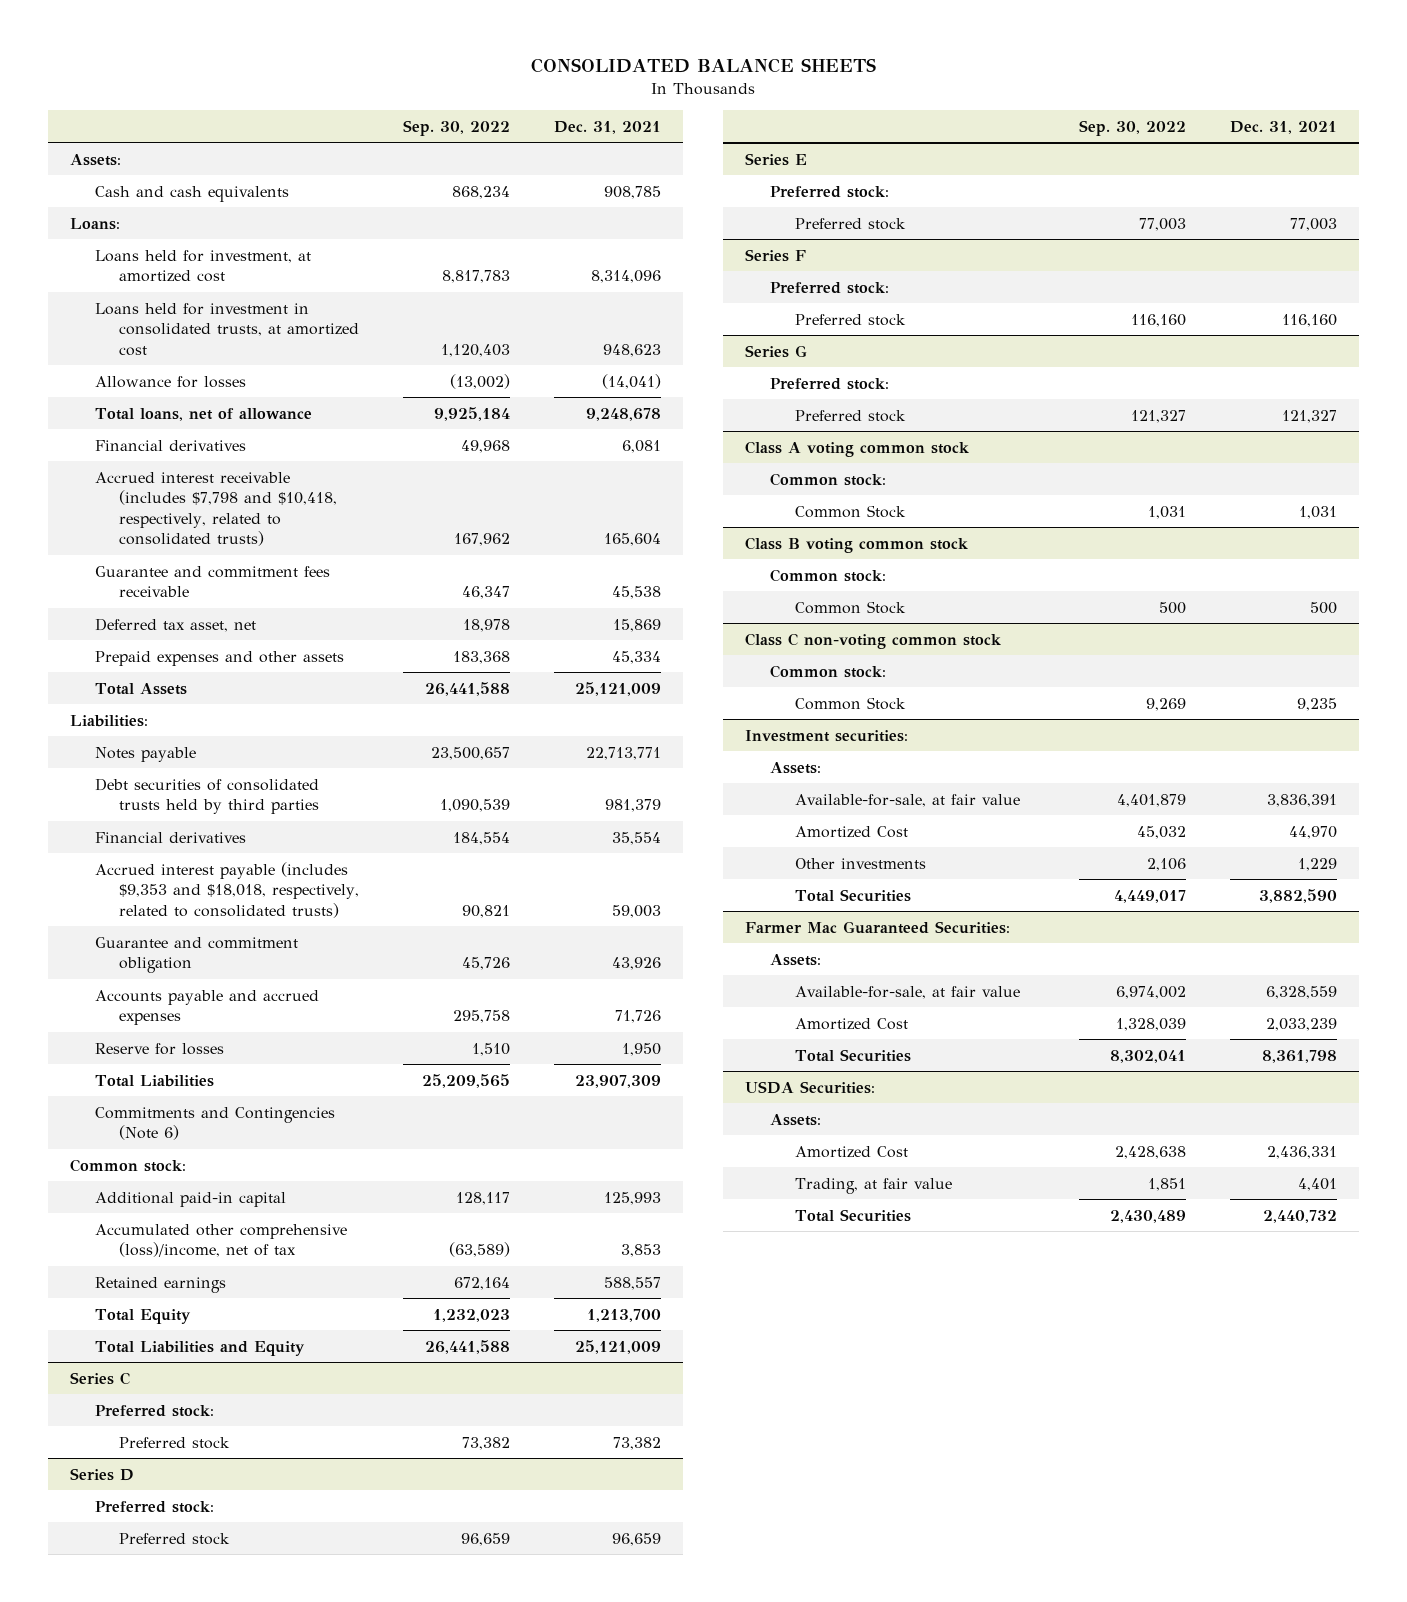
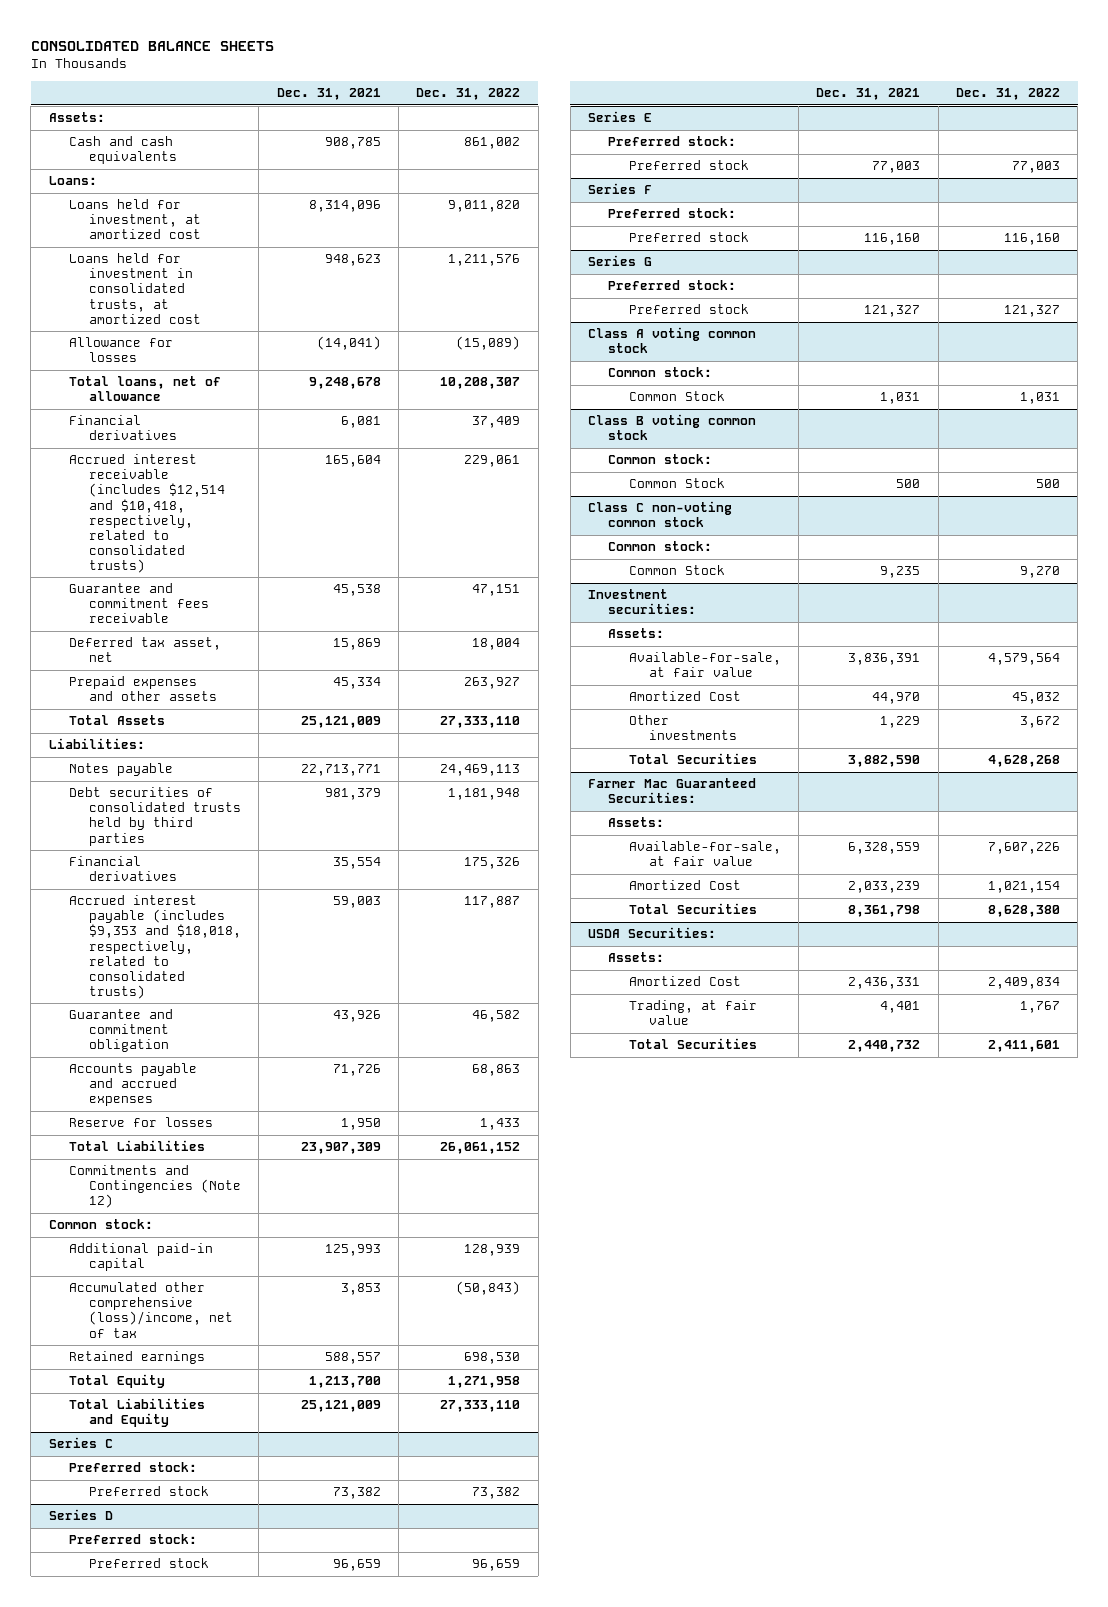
[403,119,511,136] Sep. 30, 2022 -> none
none -> [416,88,521,101] Dec. 31, 2022
[94,471,338,547] Accrued interest receivable (includes $7,798 and $10,418, respectively, related to consolidated trusts) -> [68,454,226,573] Accrued interest receivable (includes $12,514 and $10,418, respectively, related to consolidated trusts)
[94,1106,335,1141] Commitments and Contingencies (Note 6) -> [68,1165,242,1209] Commitments and Contingencies (Note 12)

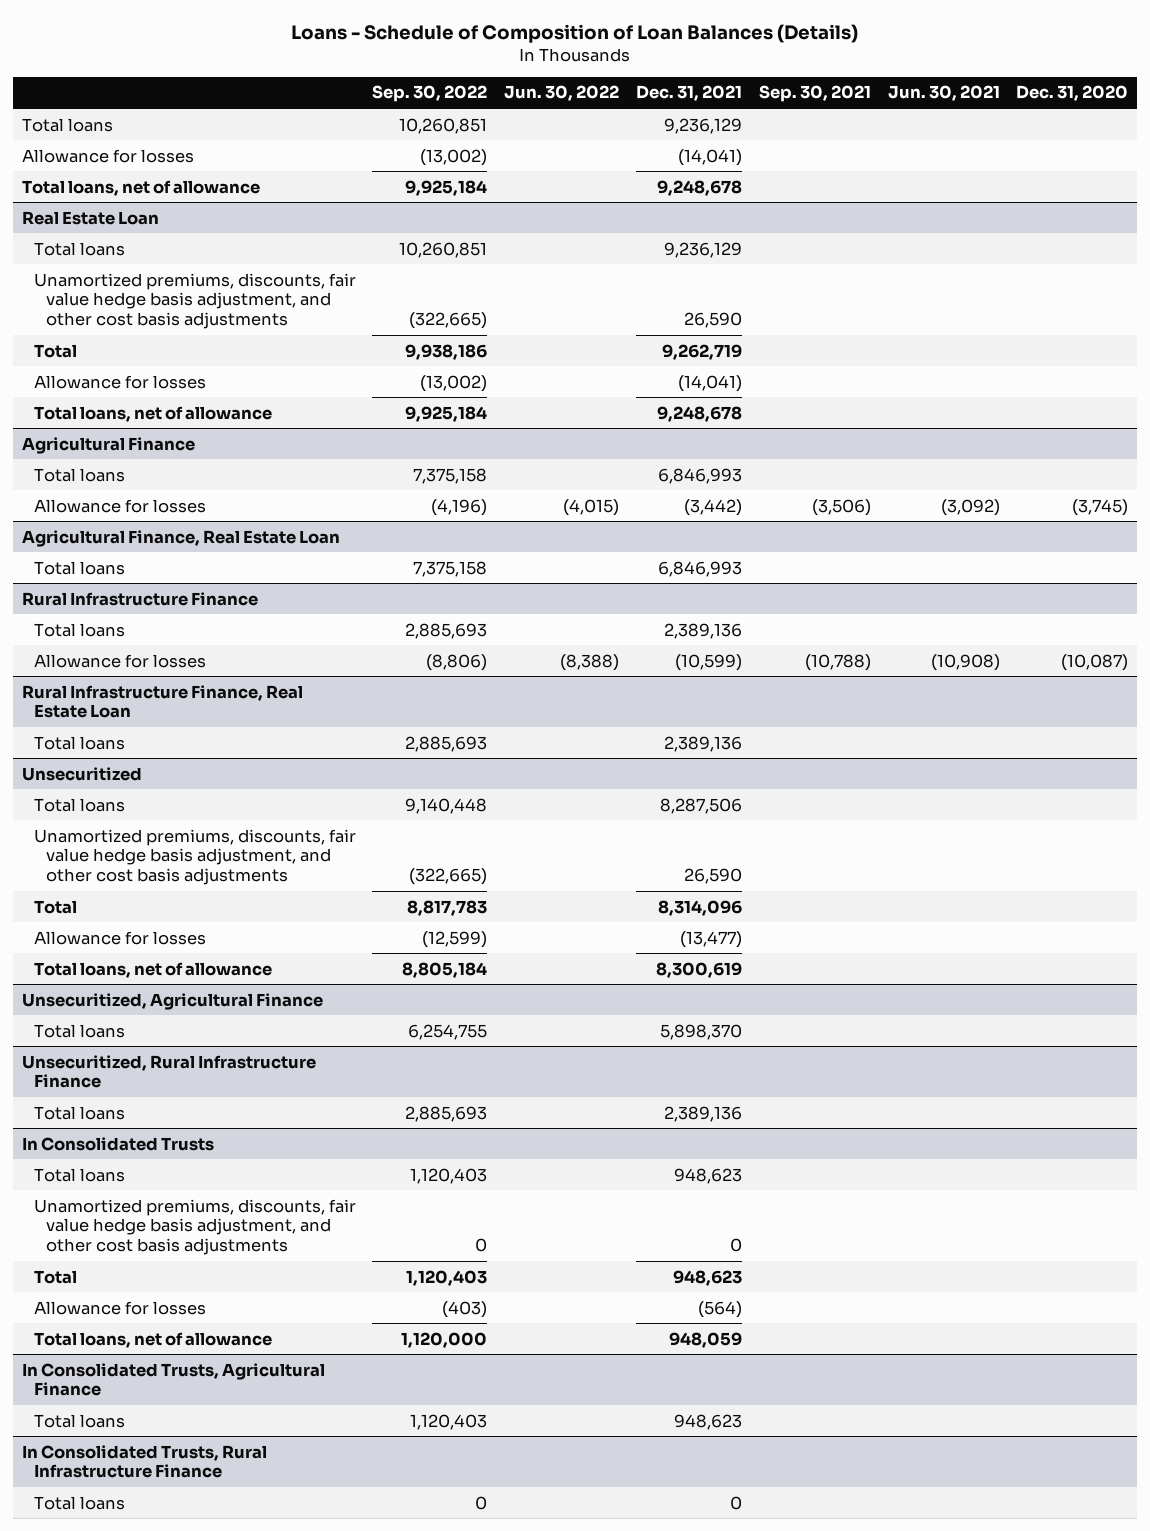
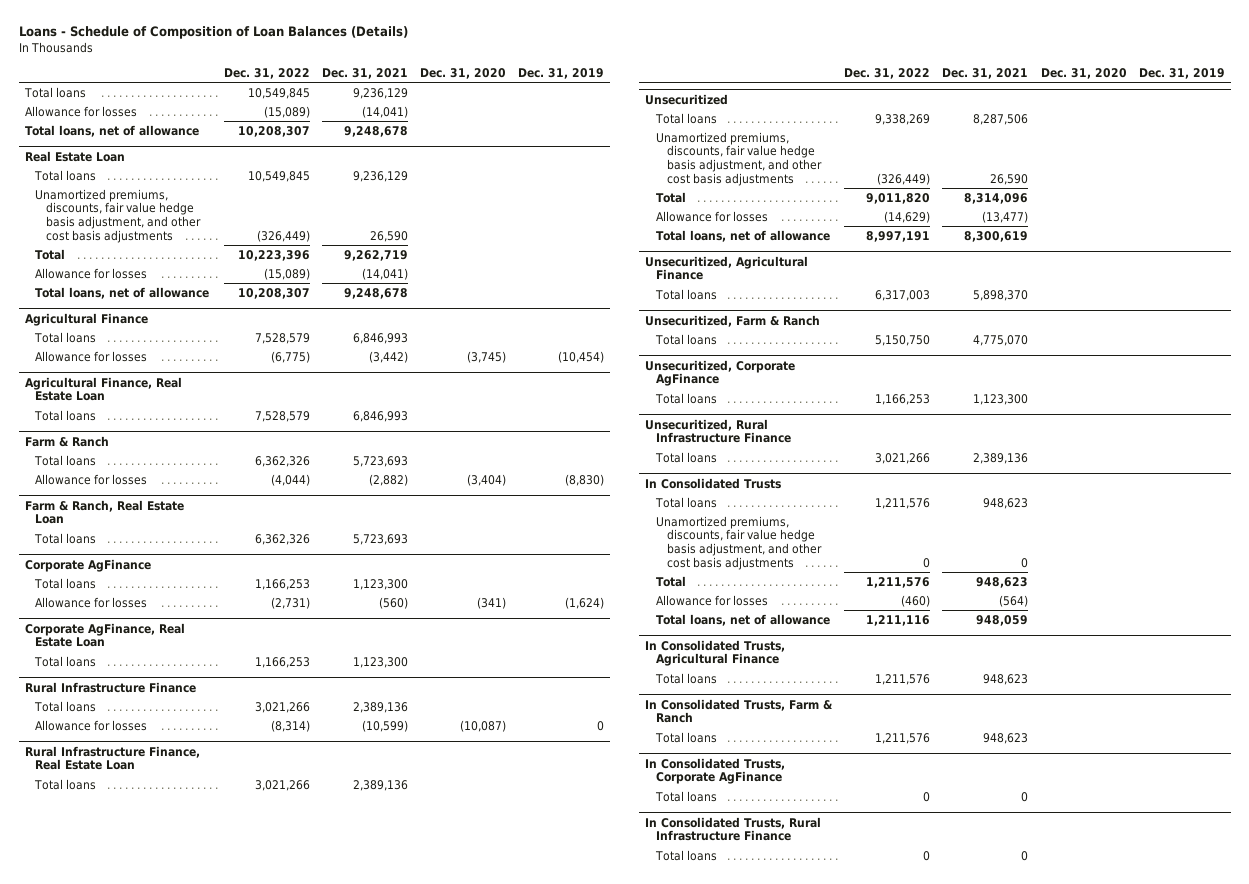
[372,85,488,103] Sep. 30, 2022 -> none
[504,85,620,102] Jun. 30, 2022 -> none
[758,85,871,103] Sep. 30, 2021 -> none
[887,85,1000,102] Jun. 30, 2021 -> none
none -> [223,68,310,80] Dec. 31, 2022
none -> [518,68,605,80] Dec. 31, 2019
none -> [24,435,109,447] Farm & Ranch
none -> [34,454,97,466] Total loans
none -> [35,473,148,485] Allowance for losses
none -> [24,499,184,525] Farm & Ranch, Real Estate Loan
none -> [34,532,97,544] Total loans
none -> [24,558,151,572] Corporate AgFinance
none -> [34,577,97,589] Total loans
none -> [35,596,148,608] Allowance for losses
none -> [24,622,185,648] Corporate AgFinance, Real Estate Loan
none -> [34,655,97,667] Total loans
none -> [645,314,821,327] Unsecuritized, Farm & Ranch
none -> [654,333,717,345] Total loans
none -> [645,359,796,387] Unsecuritized, Corporate AgFinance
none -> [654,392,717,404] Total loans
none -> [645,698,833,724] In Consolidated Trusts, Farm & Ranch
none -> [654,731,717,743] Total loans
none -> [645,757,786,785] In Consolidated Trusts, Corporate AgFinance
none -> [654,790,717,802] Total loans

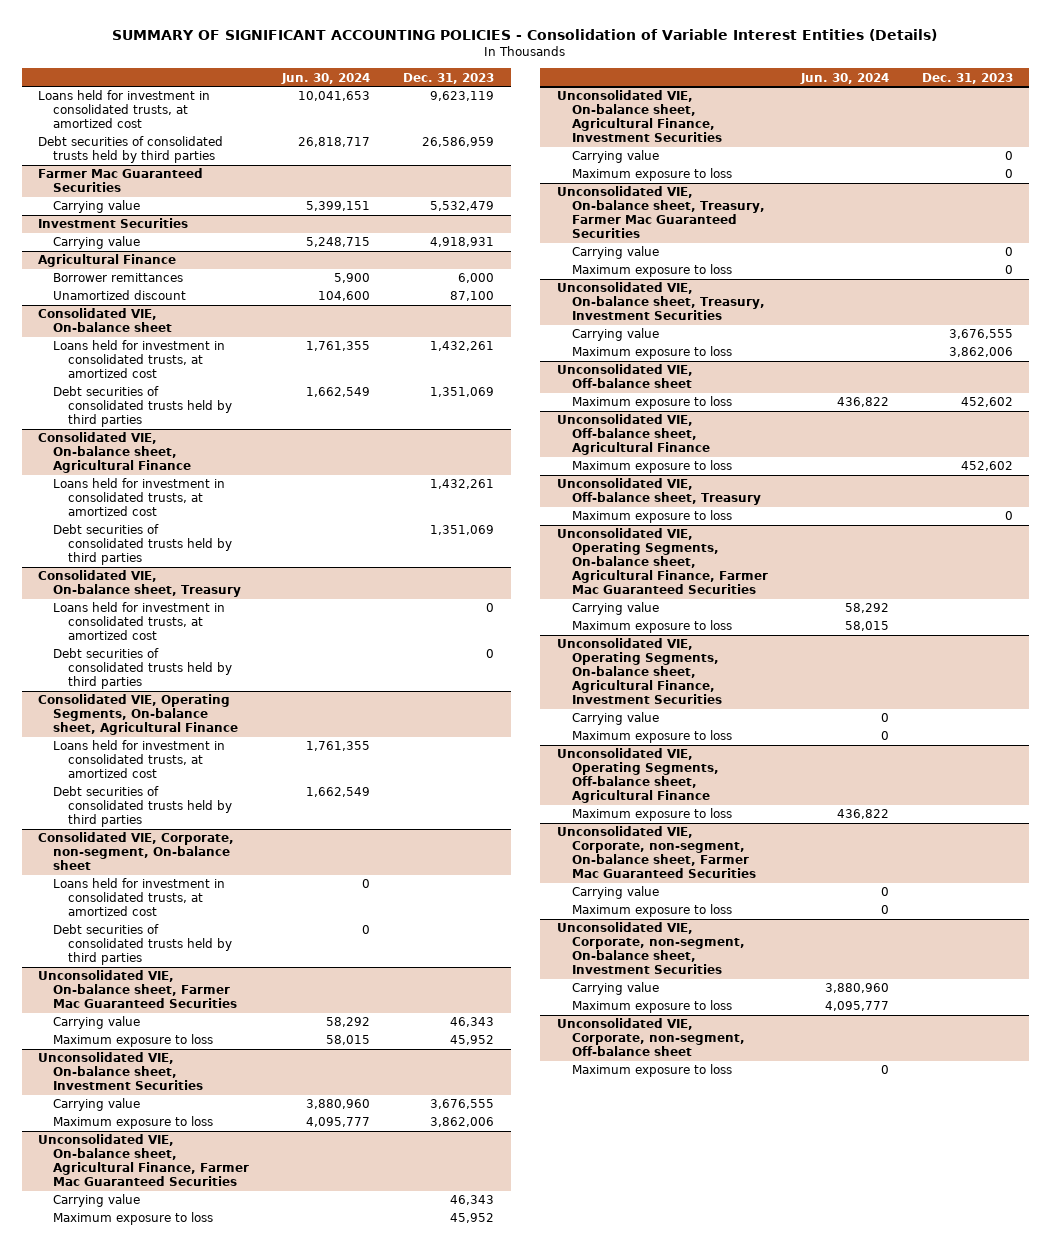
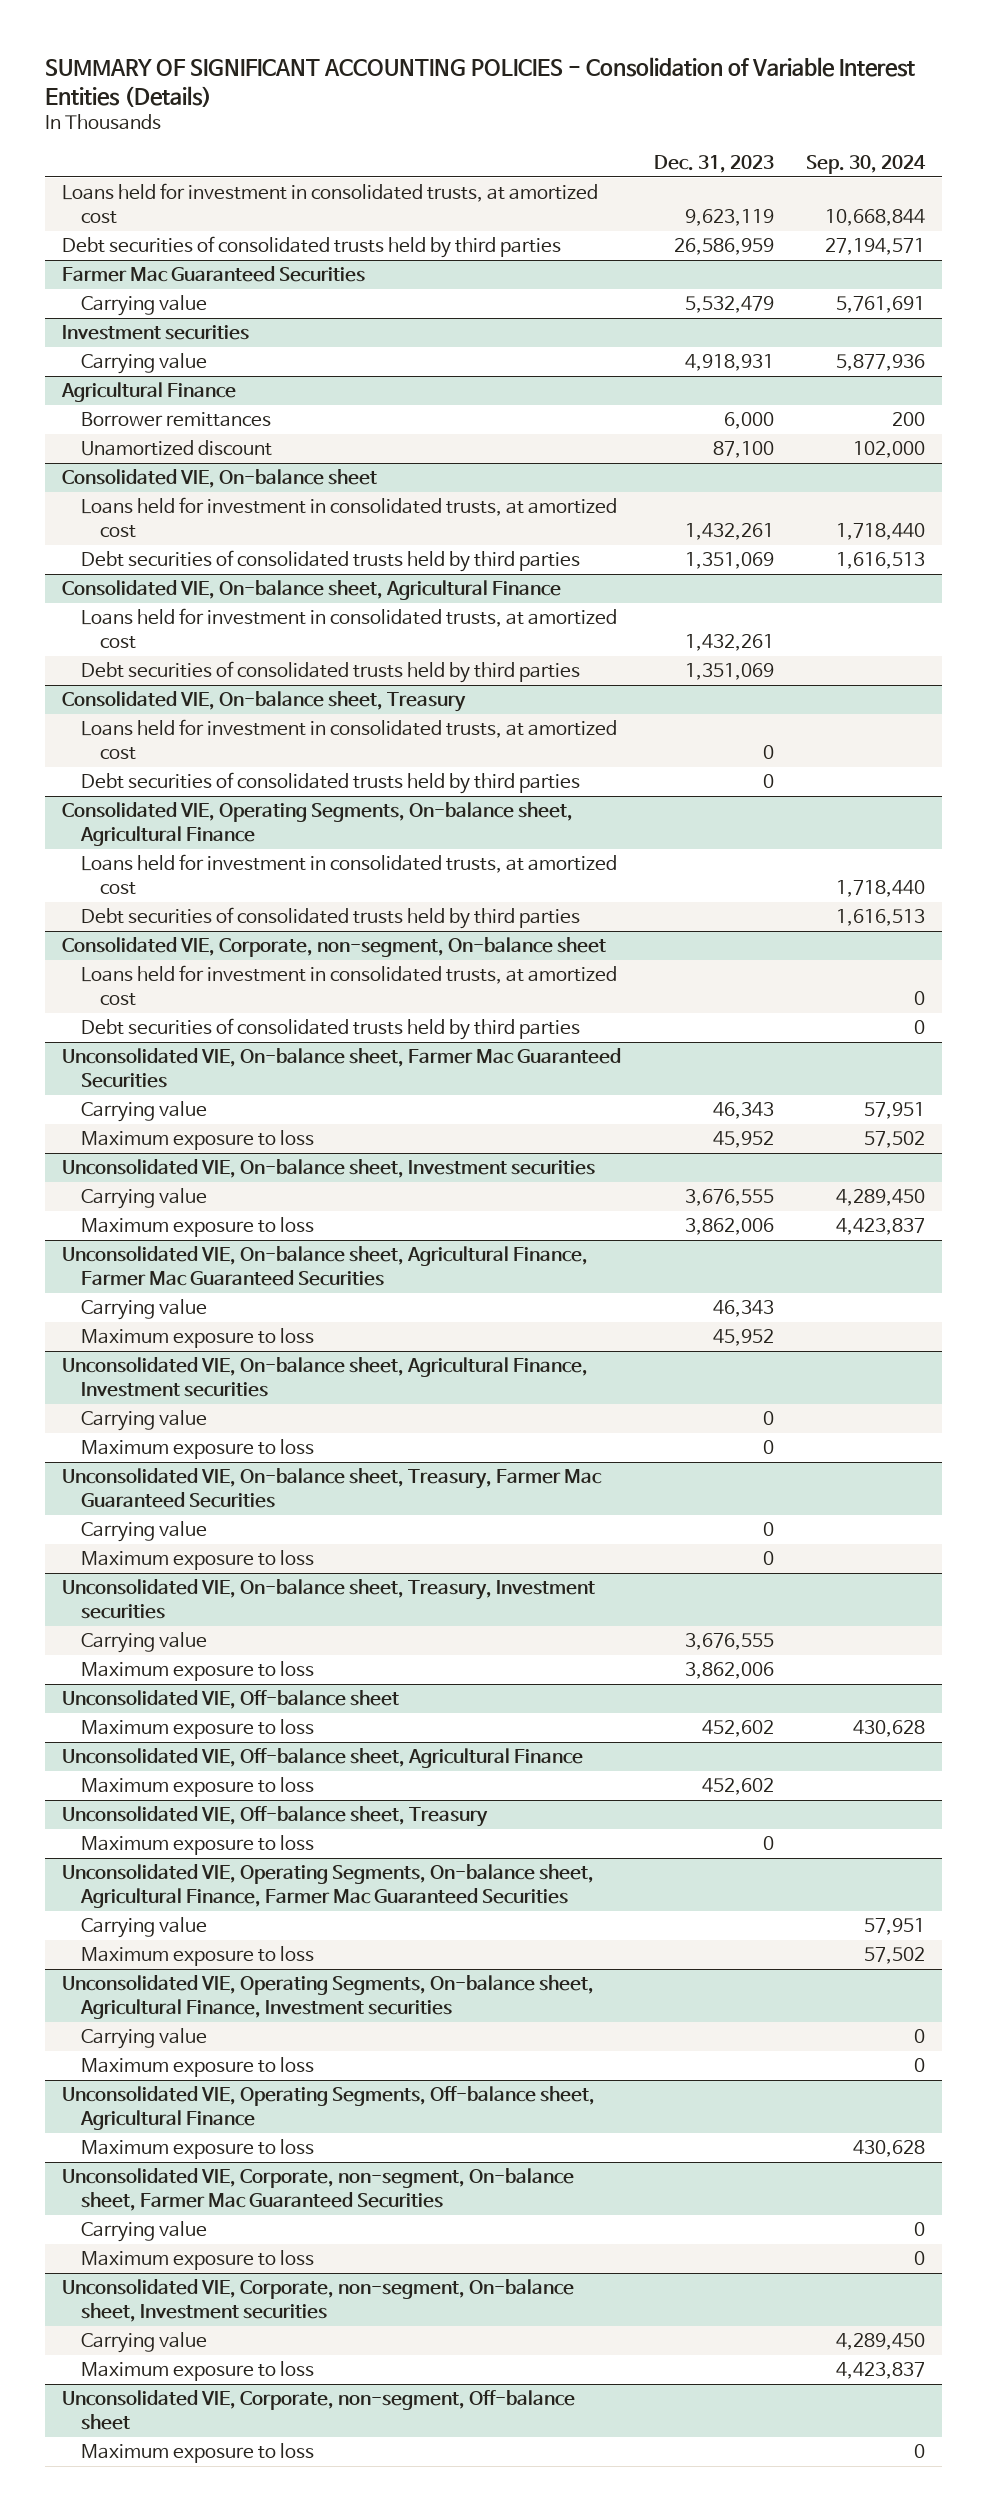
[281,72,371,84] Jun. 30, 2024 -> none
none -> [806,155,927,175] Sep. 30, 2024
[38,218,189,229] Investment Securities -> [61,325,249,341] Investment securities
[38,1052,204,1091] Unconsolidated VIE, On-balance sheet, Investment Securities -> [61,1159,595,1179] Unconsolidated VIE, On-balance sheet, Investment securities
[556,90,722,143] Unconsolidated VIE, On-balance sheet, Agricultural Finance, Investment Securities -> [61,1357,588,1398] Unconsolidated VIE, On-balance sheet, Agricultural Finance, Investment securities
[556,282,765,321] Unconsolidated VIE, On-balance sheet, Treasury, Investment Securities -> [61,1579,595,1620] Unconsolidated VIE, On-balance sheet, Treasury, Investment securities
[556,638,722,705] Unconsolidated VIE, Operating Segments, On-balance sheet, Agricultural Finance, Investment Securities -> [61,1975,594,2020] Unconsolidated VIE, Operating Segments, On-balance sheet, Agricultural Finance, Investment securities
[556,922,745,975] Unconsolidated VIE, Corporate, non-segment, On-balance sheet, Investment Securities -> [61,2279,574,2323] Unconsolidated VIE, Corporate, non-segment, On-balance sheet, Investment securities

